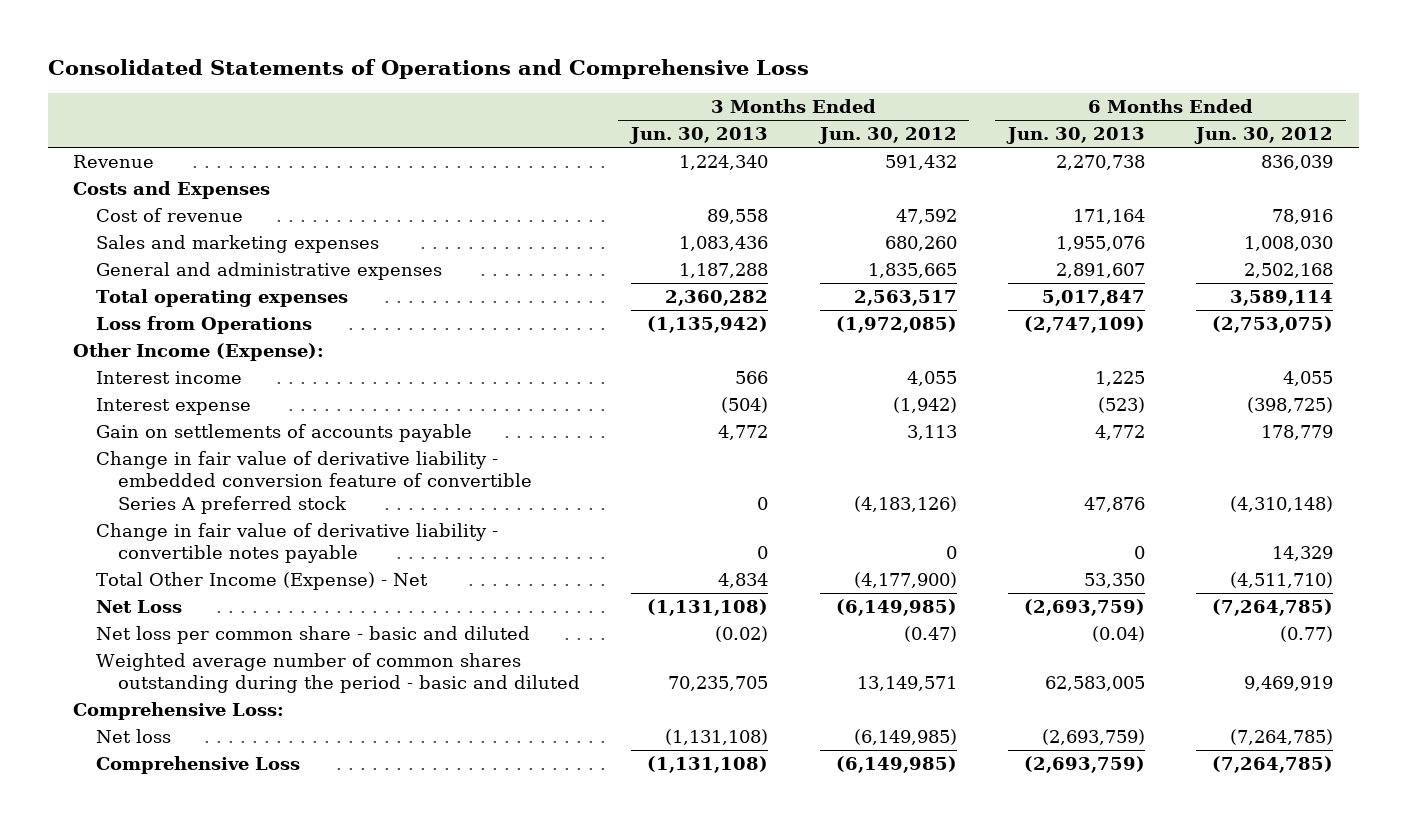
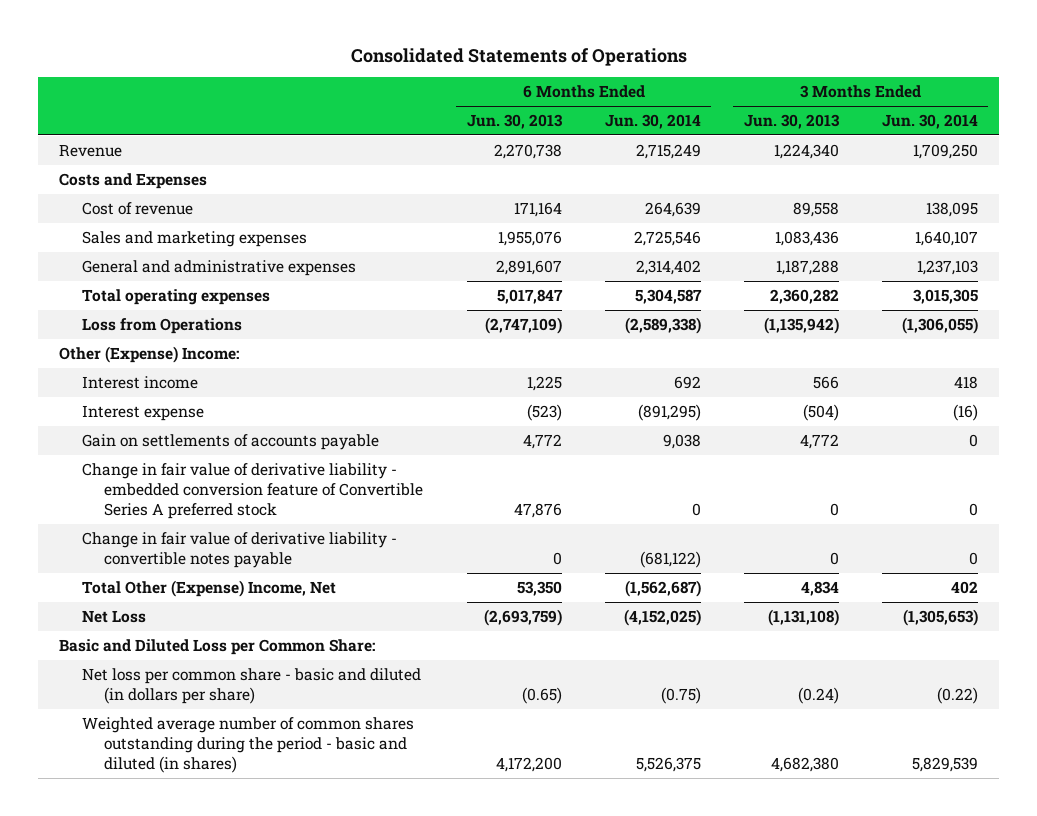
[47,59,809,80] Consolidated Statements of Operations and Comprehensive Loss -> [350,47,687,66] Consolidated Statements of Operations
[817,127,957,145] Jun. 30, 2012 -> none
[1194,127,1334,145] Jun. 30, 2012 -> none
none -> [604,114,701,130] Jun. 30, 2014
none -> [881,114,978,130] Jun. 30, 2014
[73,343,325,362] Other Income (Expense): -> [59,345,240,363] Other (Expense) Income:
[95,451,532,514] Change in fair value of derivative liability - embedded conversion feature of convertible Series A preferred stock -> [81,462,424,520] Change in fair value of derivative liability - embedded conversion feature of Convertible Series A preferred stock
[95,572,428,591] Total Other Income (Expense) - Net -> [81,579,336,597] Total Other (Expense) Income, Net
[73,702,285,721] Comprehensive Loss: -> none
[95,729,171,744] Net loss -> none
[95,756,300,775] Comprehensive Loss -> none
none -> [59,638,376,655] Basic and Diluted Loss per Common Share:
[95,626,530,645] Net loss per common share - basic and diluted -> [81,667,421,705] Net loss per common share - basic and diluted (in dollars per share)
[715,626,769,643] (0.02) -> [797,687,839,705] (0.24)
[1091,626,1145,643] (0.04) -> [521,687,562,705] (0.65)
[95,653,580,694] Weighted average number of common shares outstanding during the period - basic and diluted -> [81,716,414,774] Weighted average number of common shares outstanding during the period - basic and diluted (in shares)
[668,676,769,692] 70,235,705 -> [770,757,839,773] 4,682,380
[1044,676,1145,692] 62,583,005 -> [495,757,562,773] 4,172,200

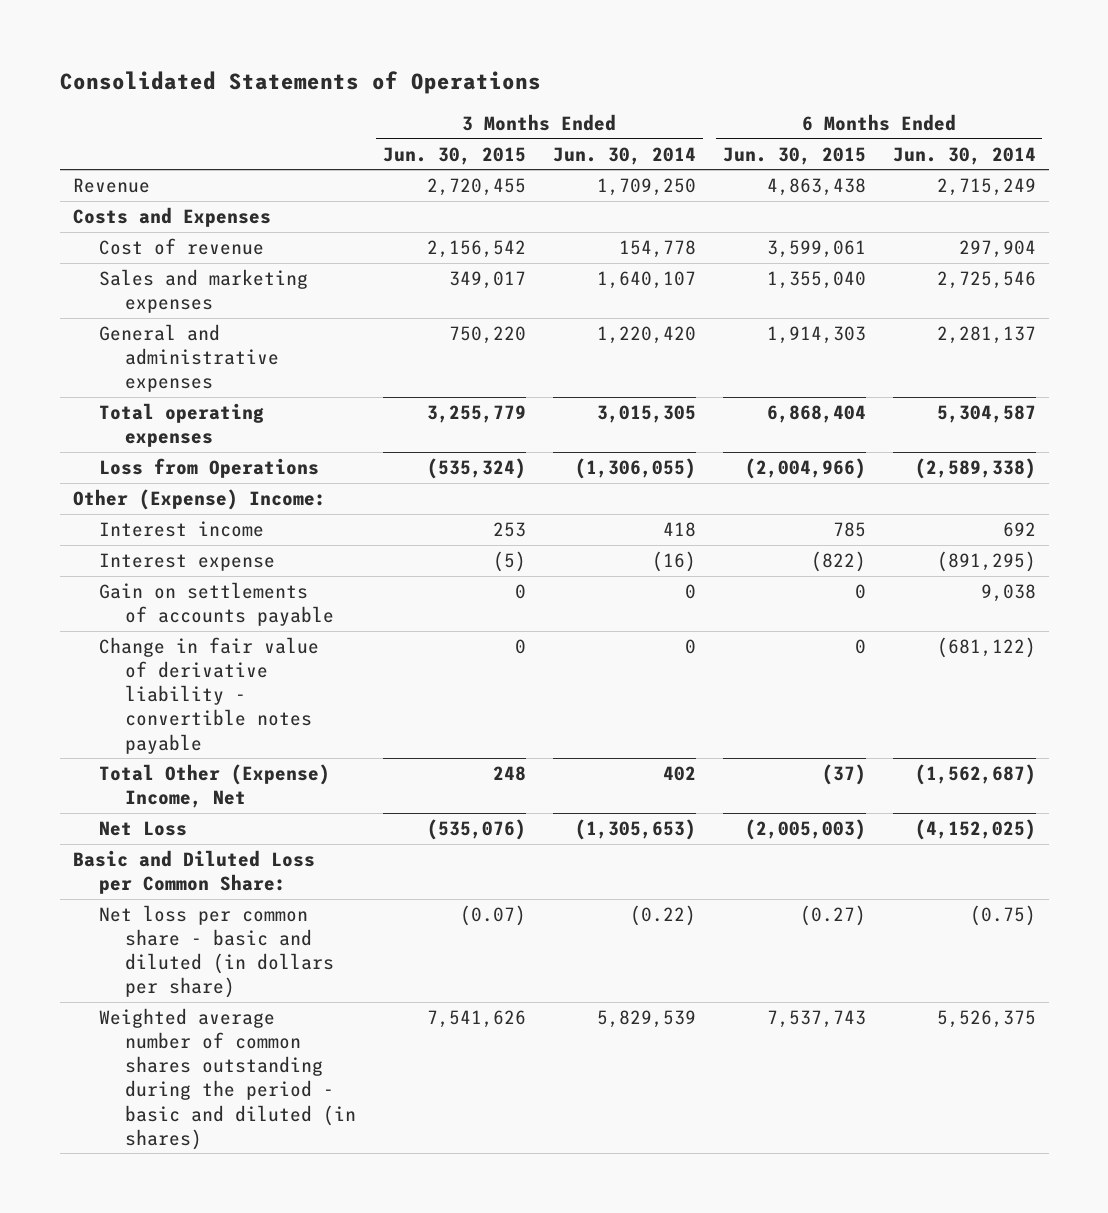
[466,114,563,130] Jun. 30, 2013 -> none
[743,114,840,130] Jun. 30, 2013 -> none
none -> [383,146,527,165] Jun. 30, 2015
none -> [722,146,866,165] Jun. 30, 2015
[644,201,701,217] 264,639 -> [958,239,1036,258] 297,904
[925,201,978,217] 138,095 -> [618,239,696,258] 154,778
[635,259,701,275] 2,314,402 -> [936,325,1036,344] 2,281,137
[916,259,978,275] 1,237,103 -> [596,325,696,344] 1,220,420
[81,462,424,520] Change in fair value of derivative liability - embedded conversion feature of Convertible Series A preferred stock -> none

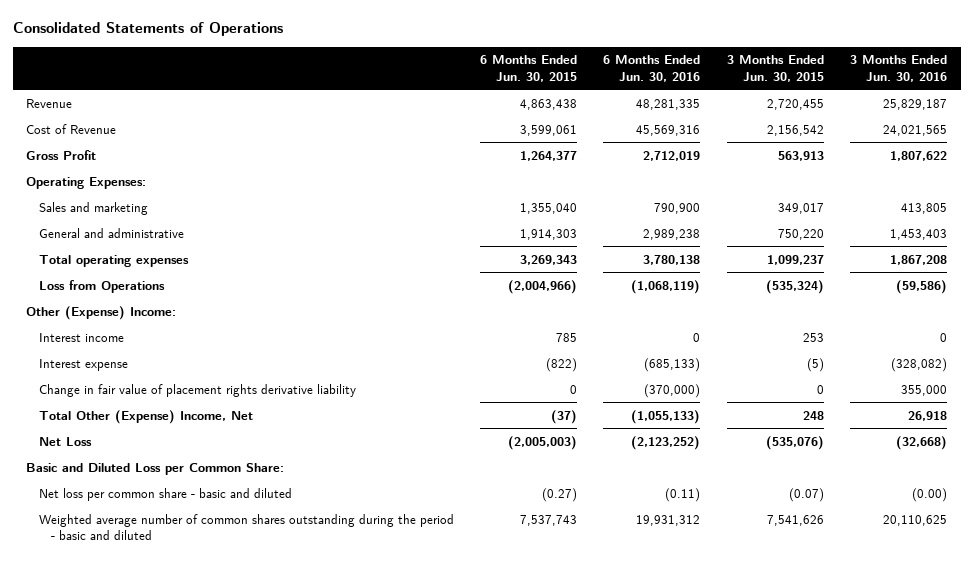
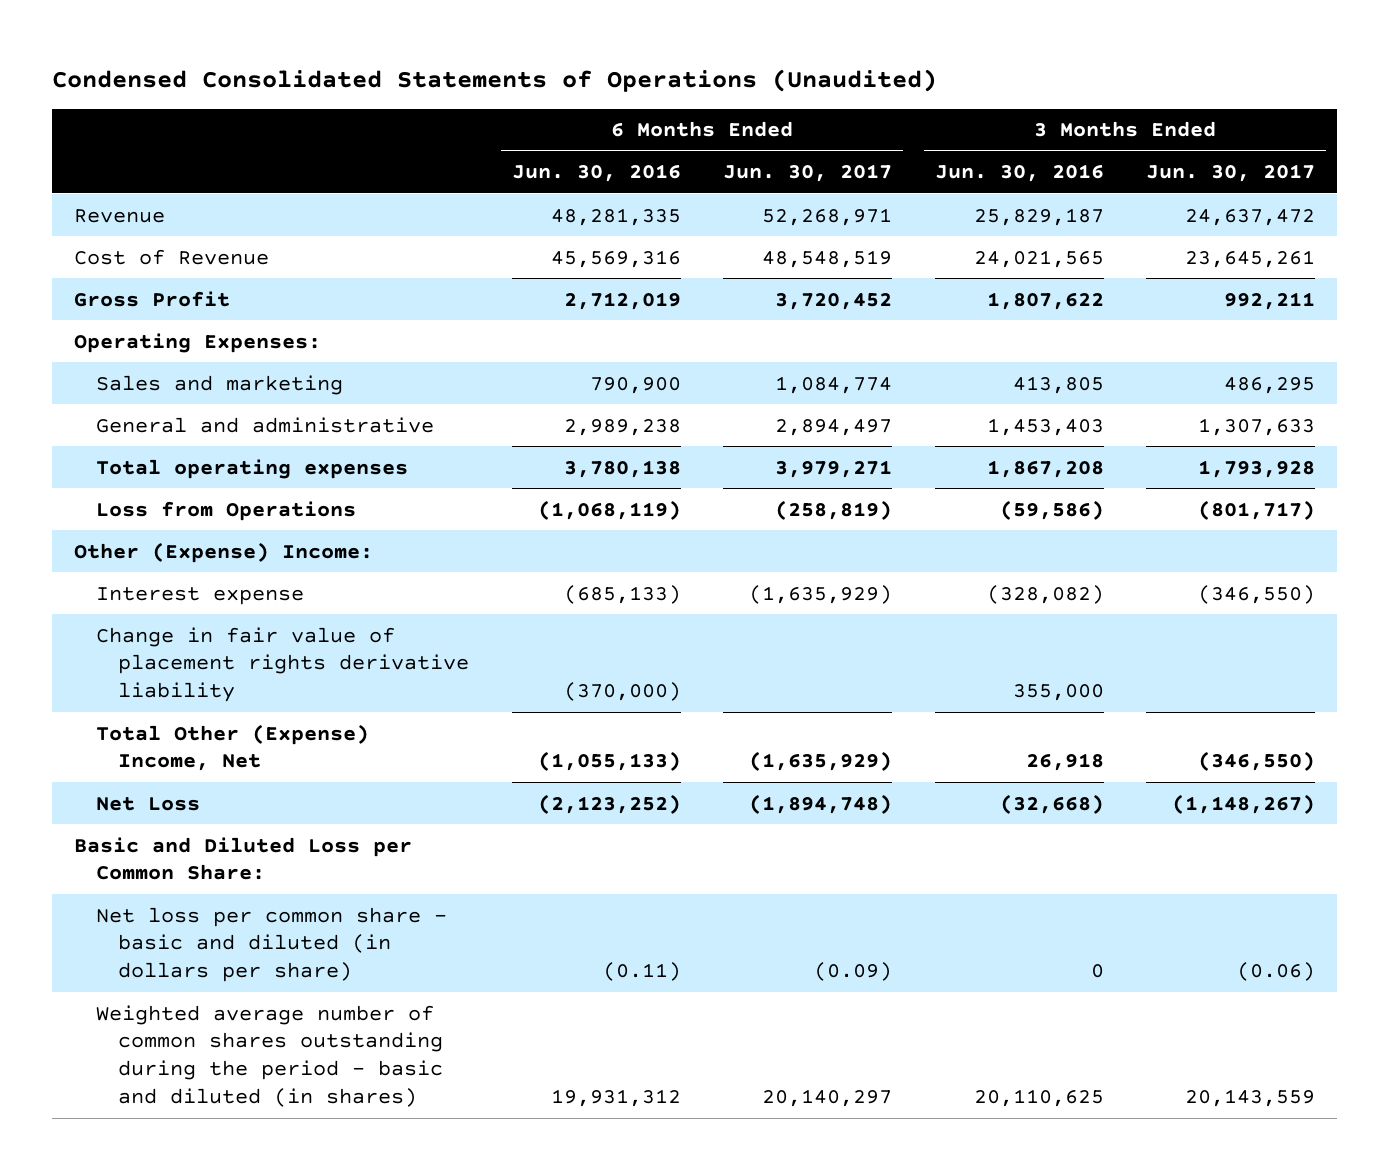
[12,22,283,37] Consolidated Statements of Operations -> [52,68,938,92] Condensed Consolidated Statements of Operations (Unaudited)
[480,55,578,82] 6 Months Ended Jun. 30, 2015 -> none
[726,55,824,82] 3 Months Ended Jun. 30, 2015 -> none
none -> [723,164,893,183] Jun. 30, 2017
none -> [1146,164,1316,183] Jun. 30, 2017
[38,332,124,342] Interest income -> none
[38,487,292,501] Net loss per common share - basic and diluted -> [96,906,448,983] Net loss per common share - basic and diluted (in dollars per share)
[912,487,948,502] (0.00) -> [1090,964,1104,979] 0
[38,513,454,540] Weighted average number of common shares outstanding during the period - basic and diluted -> [96,1004,444,1108] Weighted average number of common shares outstanding during the period - basic and diluted (in shares)

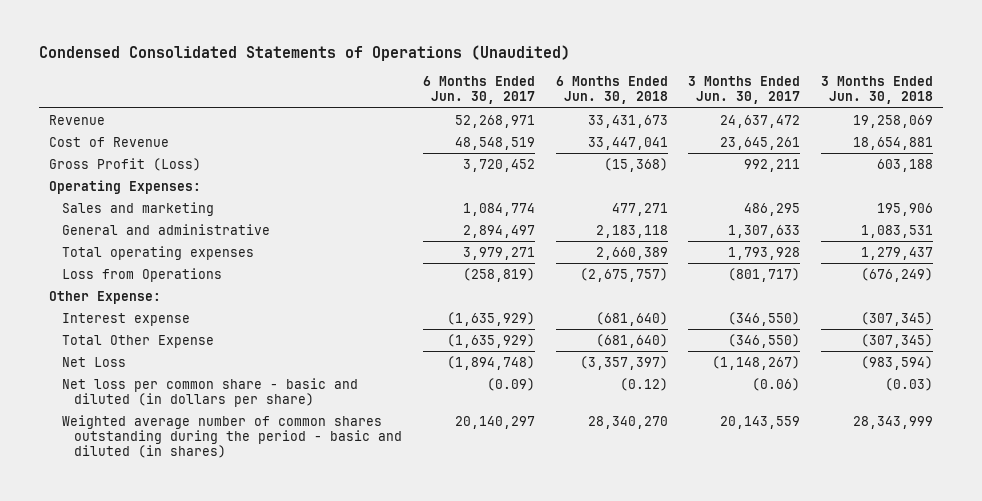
[511,164,681,183] Jun. 30, 2016 -> none
[934,164,1104,183] Jun. 30, 2016 -> none
none -> [555,76,668,105] 6 Months Ended Jun. 30, 2018
none -> [820,76,933,105] 3 Months Ended Jun. 30, 2018
[73,290,230,307] Gross Profit -> [48,157,201,171] Gross Profit (Loss)
[73,541,373,563] Other (Expense) Income: -> [48,290,161,304] Other Expense:
[96,626,470,703] Change in fair value of placement rights derivative liability -> none
[96,723,370,772] Total Other (Expense) Income, Net -> [61,334,214,348] Total Other Expense
[73,836,412,881] Basic and Diluted Loss per Common Share: -> none

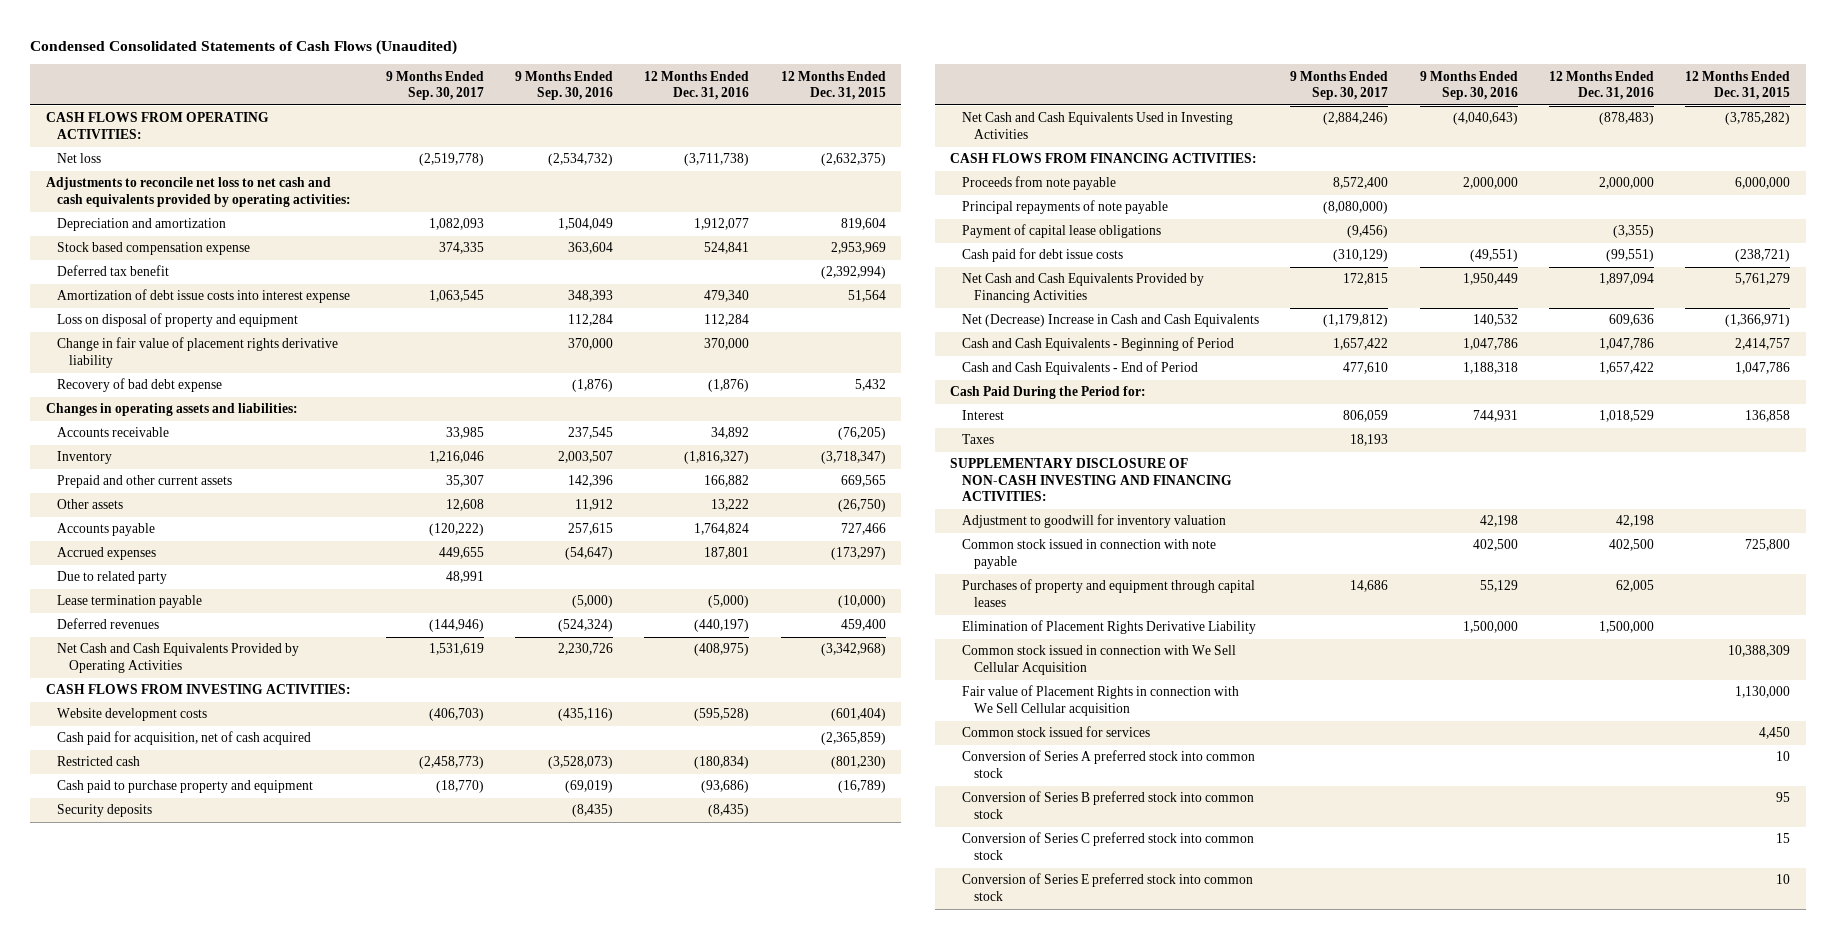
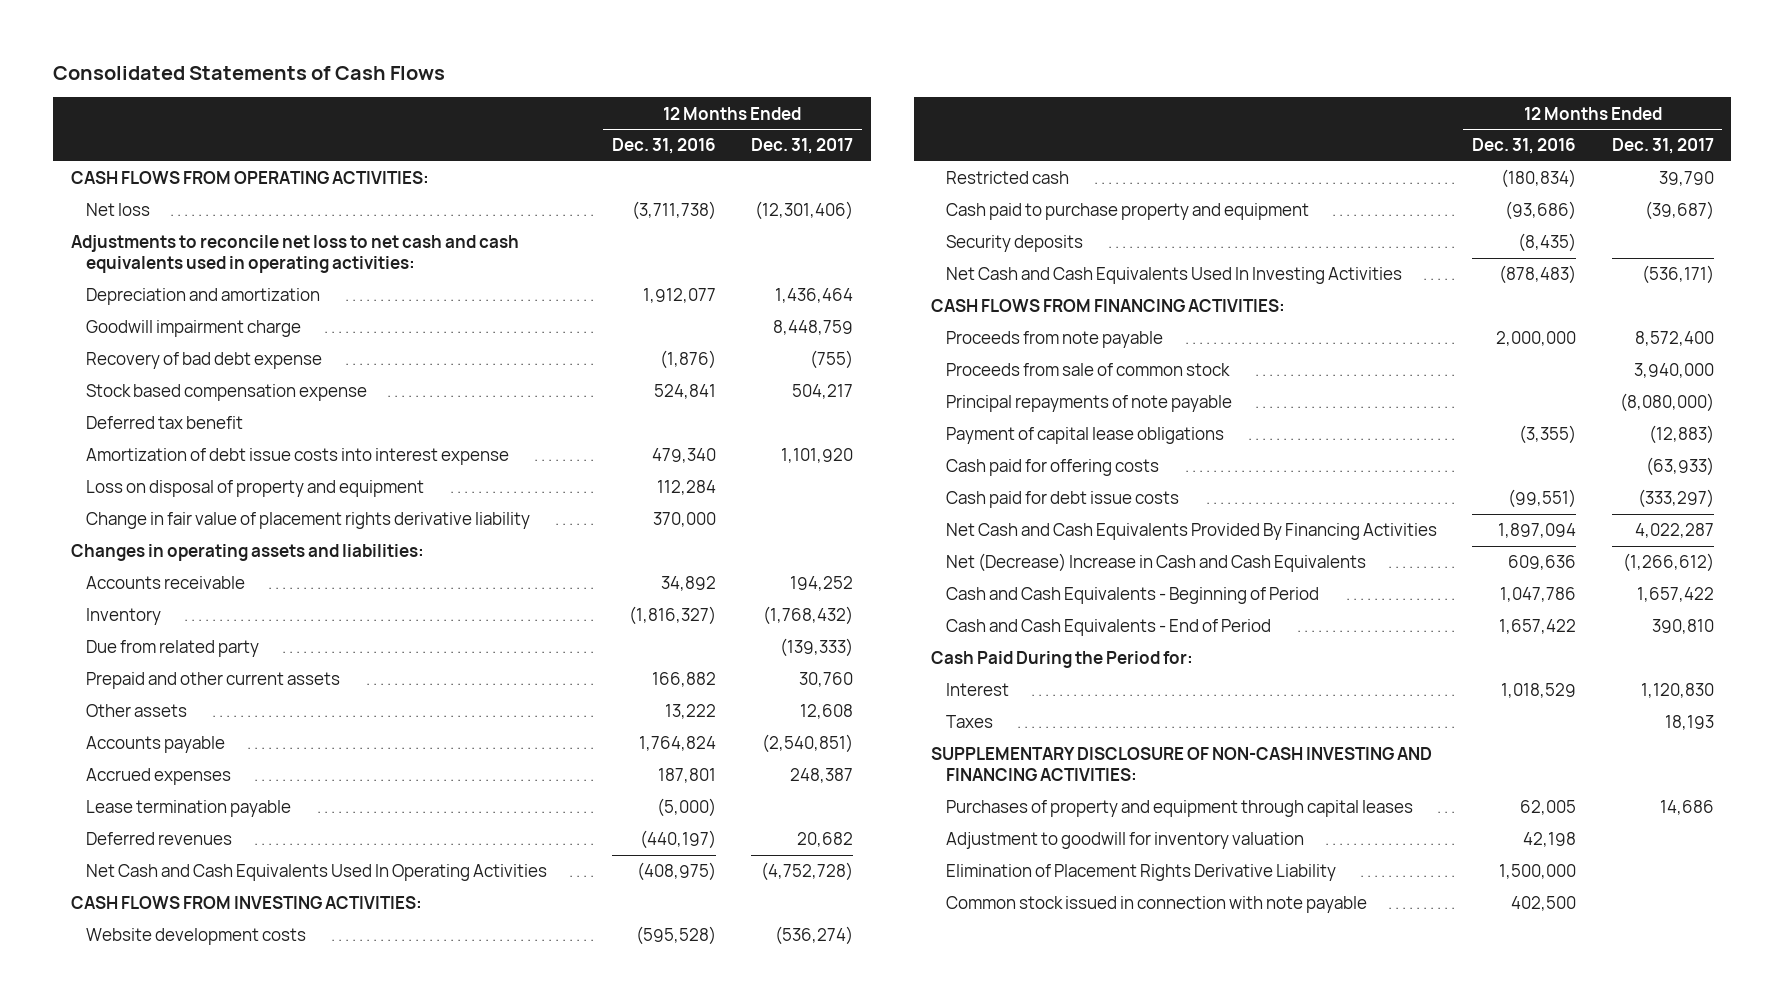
[29,39,457,55] Condensed Consolidated Statements of Cash Flows (Unaudited) -> [53,66,446,81] Consolidated Statements of Cash Flows
[385,70,484,100] 9 Months Ended Sep. 30, 2017 -> none
[514,70,613,100] 9 Months Ended Sep. 30, 2016 -> none
[780,70,886,100] 12 Months Ended Dec. 31, 2015 -> none
none -> [751,138,854,155] Dec. 31, 2017
[45,177,352,207] Adjustments to reconcile net loss to net cash and cash equivalents provided by operating activities: -> [70,235,519,274] Adjustments to reconcile net loss to net cash and cash equivalents used in operating activities:
none -> [85,320,301,338] Goodwill impairment charge
[57,378,223,393] Recovery of bad debt expense -> [85,352,322,370] Recovery of bad debt expense
none -> [85,640,259,658] Due from related party
[57,571,168,585] Due to related party -> none
[57,643,300,673] Net Cash and Cash Equivalents Provided by Operating Activities -> [85,864,547,882] Net Cash and Cash Equivalents Used In Operating Activities
[57,731,312,746] Cash paid for acquisition, net of cash acquired -> none
[961,112,1233,139] Net Cash and Cash Equivalents Used in Investing Activities -> [946,267,1403,285] Net Cash and Cash Equivalents Used In Investing Activities
none -> [946,363,1231,377] Proceeds from sale of common stock
none -> [946,459,1160,477] Cash paid for offering costs
[961,273,1204,303] Net Cash and Cash Equivalents Provided by Financing Activities -> [946,523,1438,541] Net Cash and Cash Equivalents Provided By Financing Activities
[961,514,1226,529] Adjustment to goodwill for inventory valuation -> [946,832,1305,850] Adjustment to goodwill for inventory valuation
[961,645,1236,675] Common stock issued in connection with We Sell Cellular Acquisition -> none
[961,685,1239,716] Fair value of Placement Rights in connection with We Sell Cellular acquisition -> none
[961,726,1150,738] Common stock issued for services -> none
[961,750,1255,778] Conversion of Series A preferred stock into common stock -> none
[961,791,1254,819] Conversion of Series B preferred stock into common stock -> none
[961,832,1254,860] Conversion of Series C preferred stock into common stock -> none
[961,873,1253,901] Conversion of Series E preferred stock into common stock -> none
[961,539,1216,569] Common stock issued in connection with note payable -> [946,896,1368,914] Common stock issued in connection with note payable

